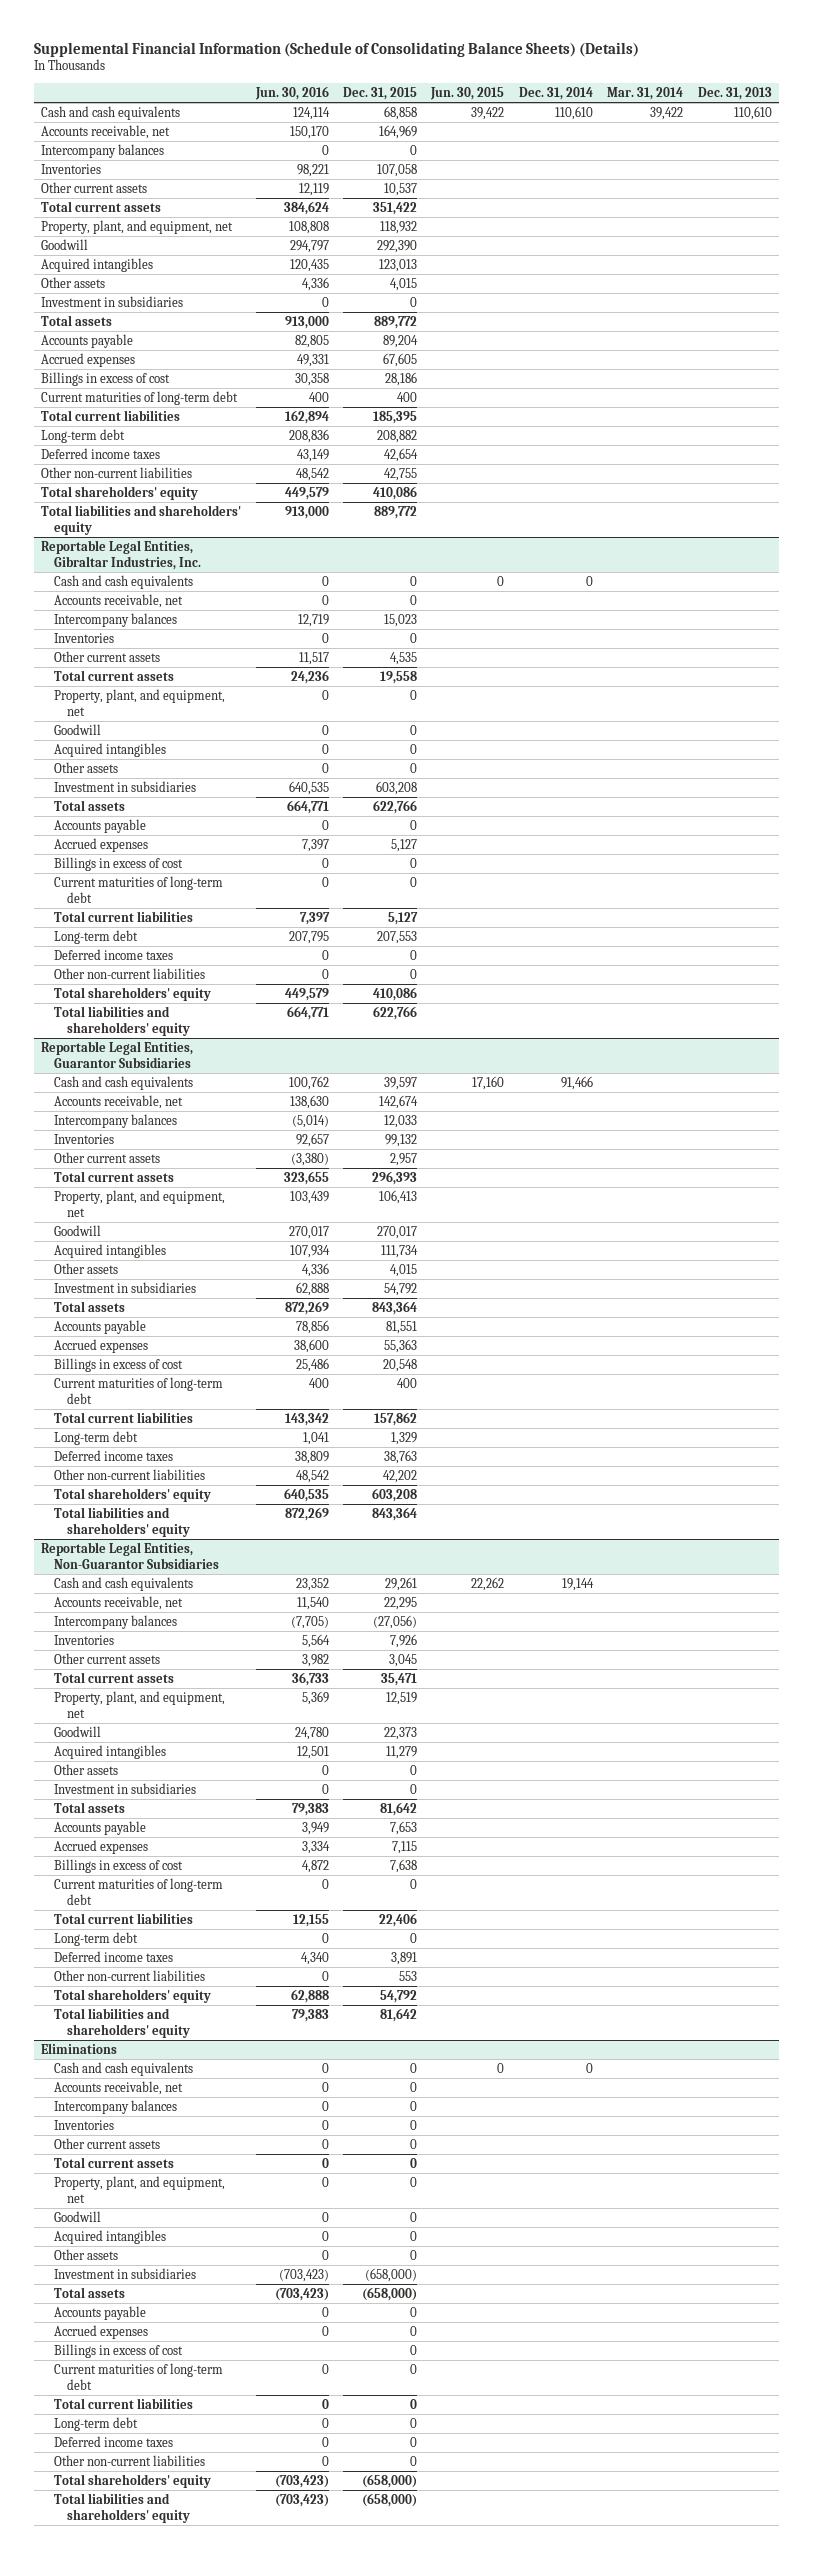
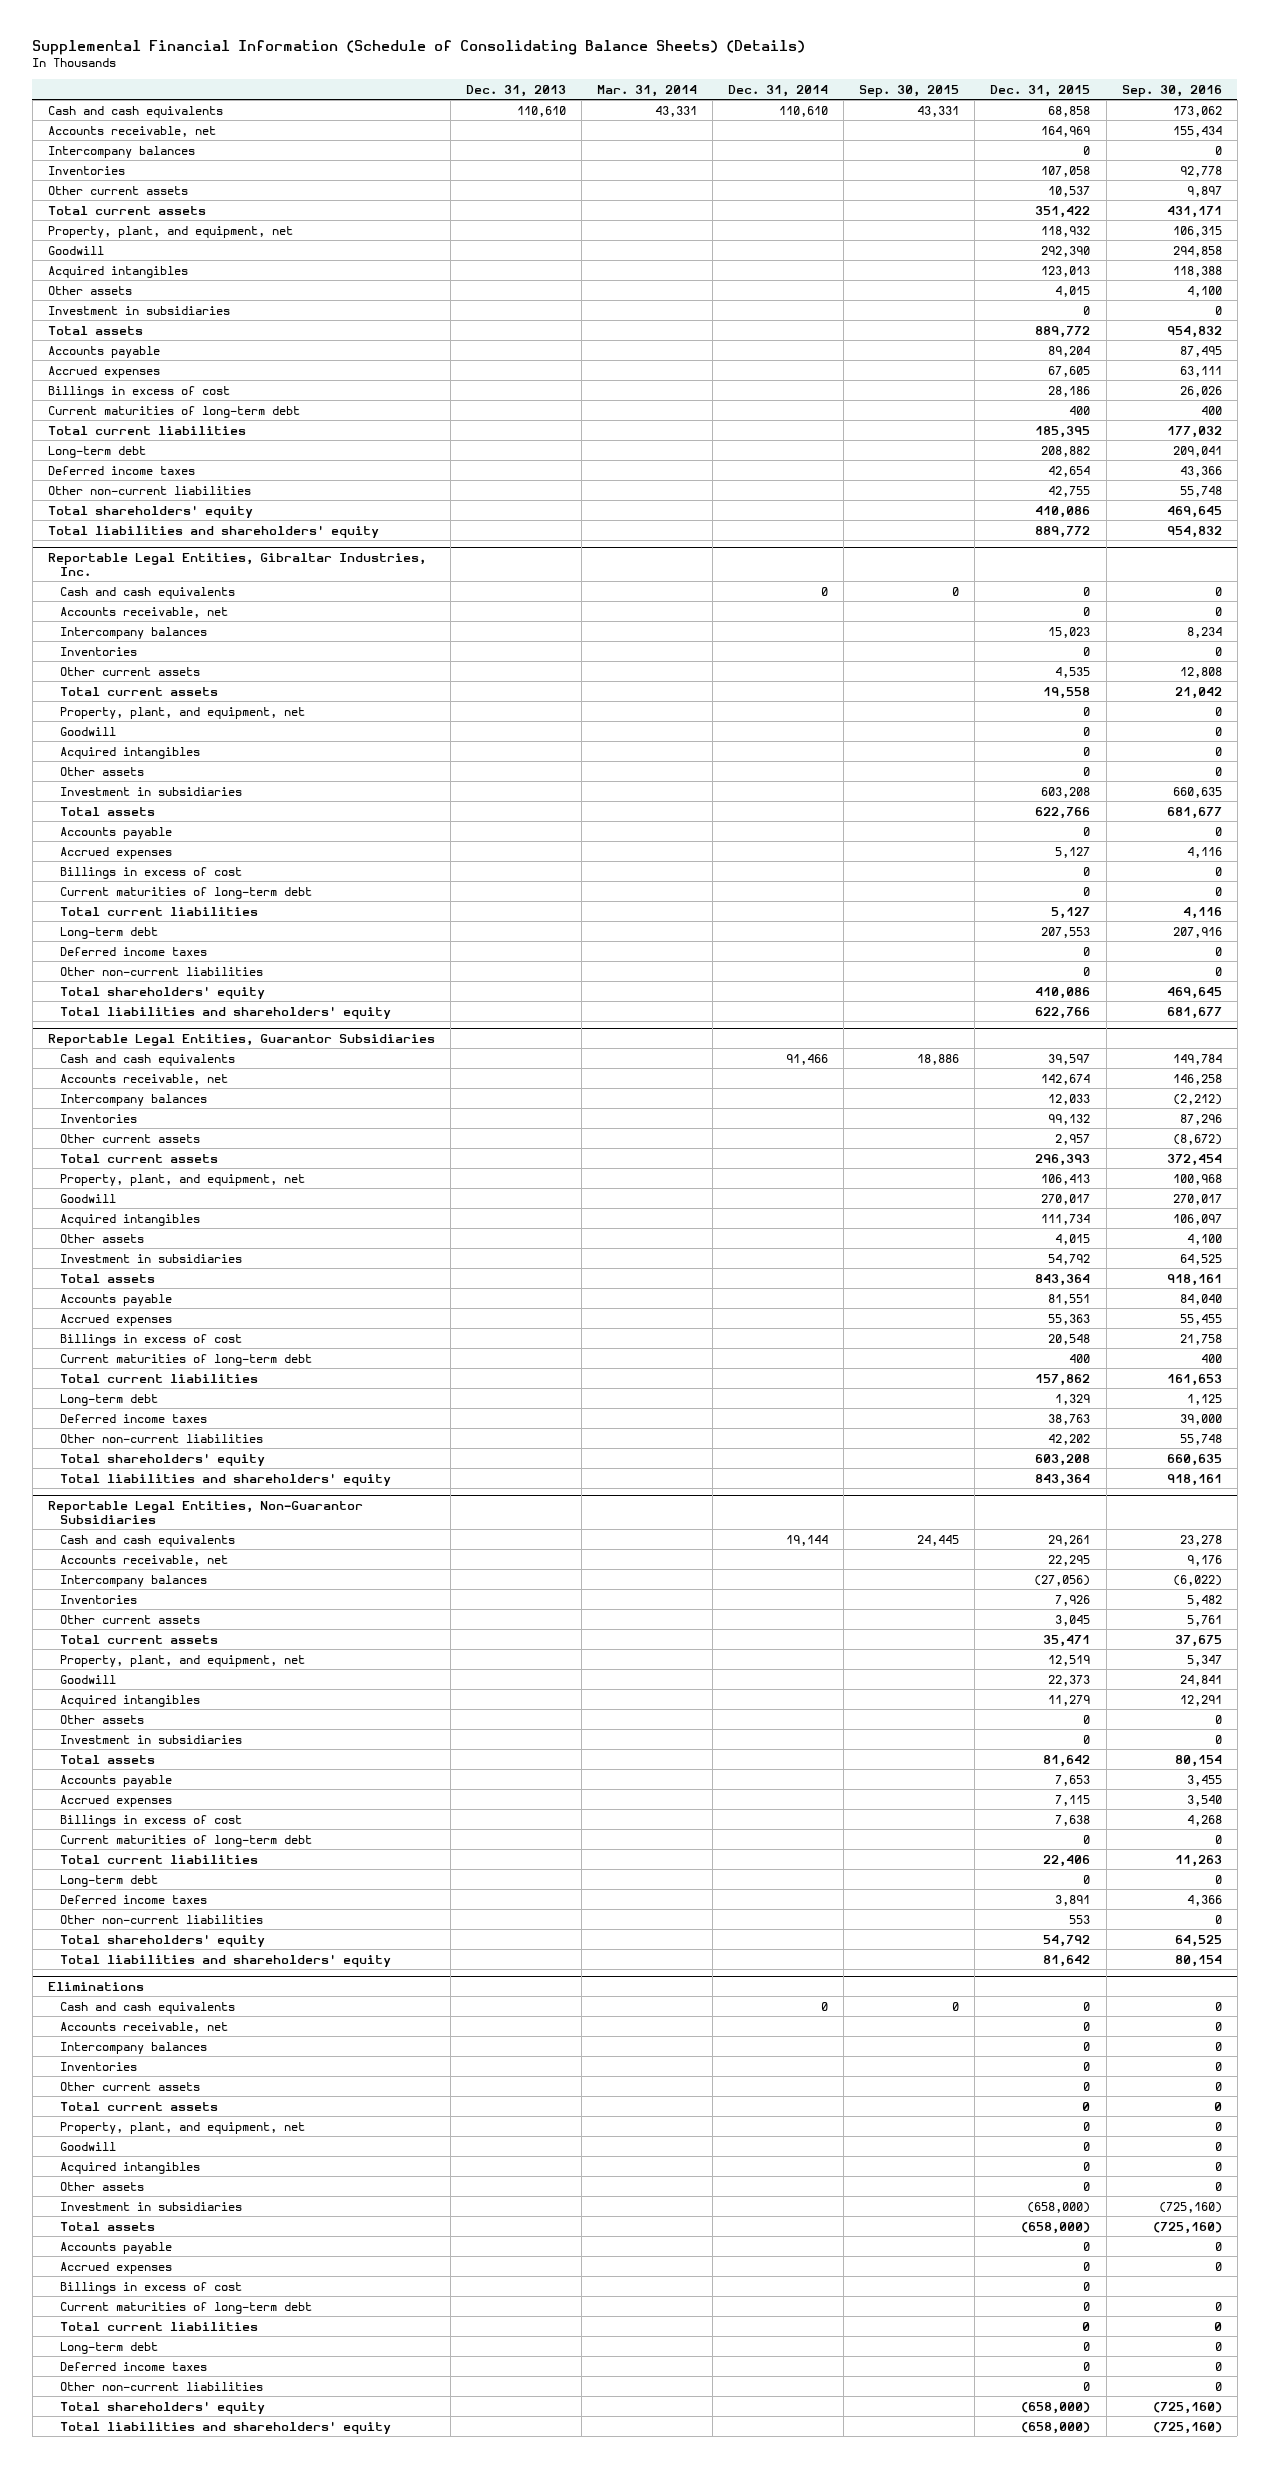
[254,85,329,100] Jun. 30, 2016 -> none
[430,86,505,100] Jun. 30, 2015 -> none
none -> [859,84,960,97] Sep. 30, 2015
none -> [1121,84,1222,97] Sep. 30, 2016
[650,106,684,120] 39,422 -> [655,105,698,117] 43,331

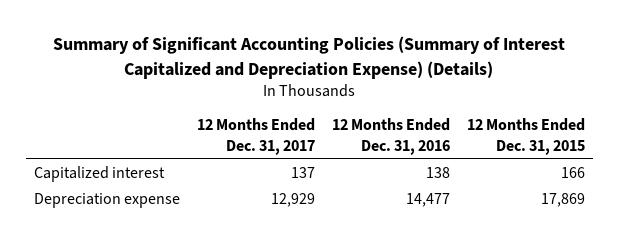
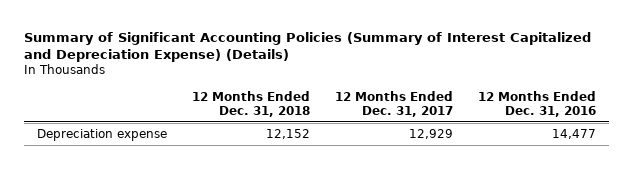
[466,118,585,155] 12 Months Ended Dec. 31, 2015 -> none
none -> [191,90,310,117] 12 Months Ended Dec. 31, 2018
[34,166,166,183] Capitalized interest -> none

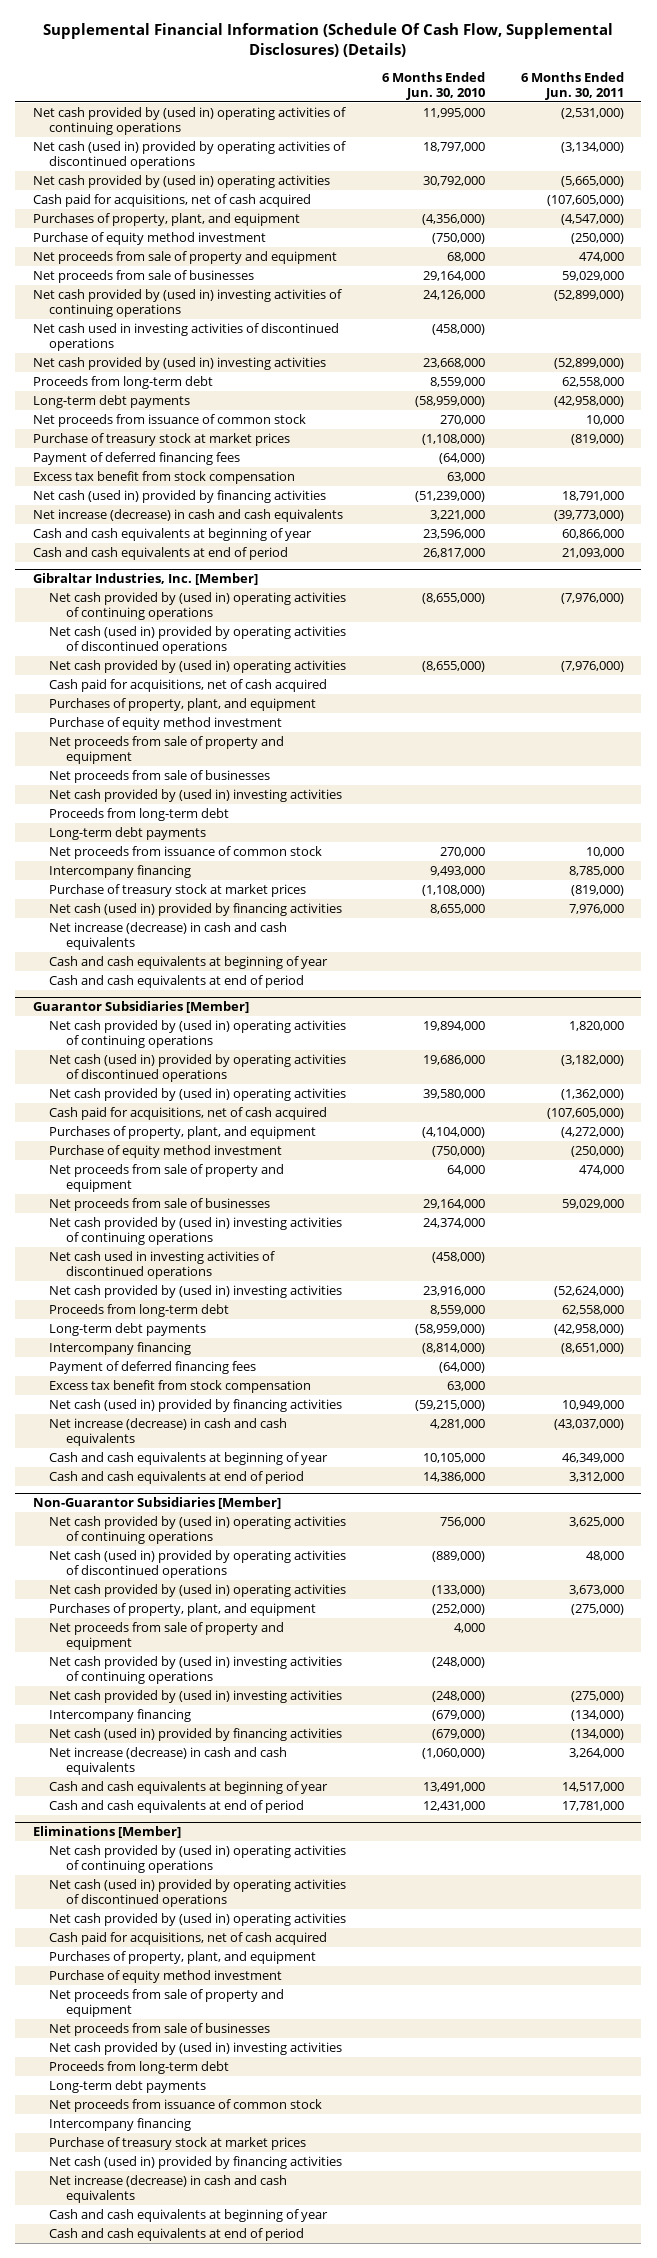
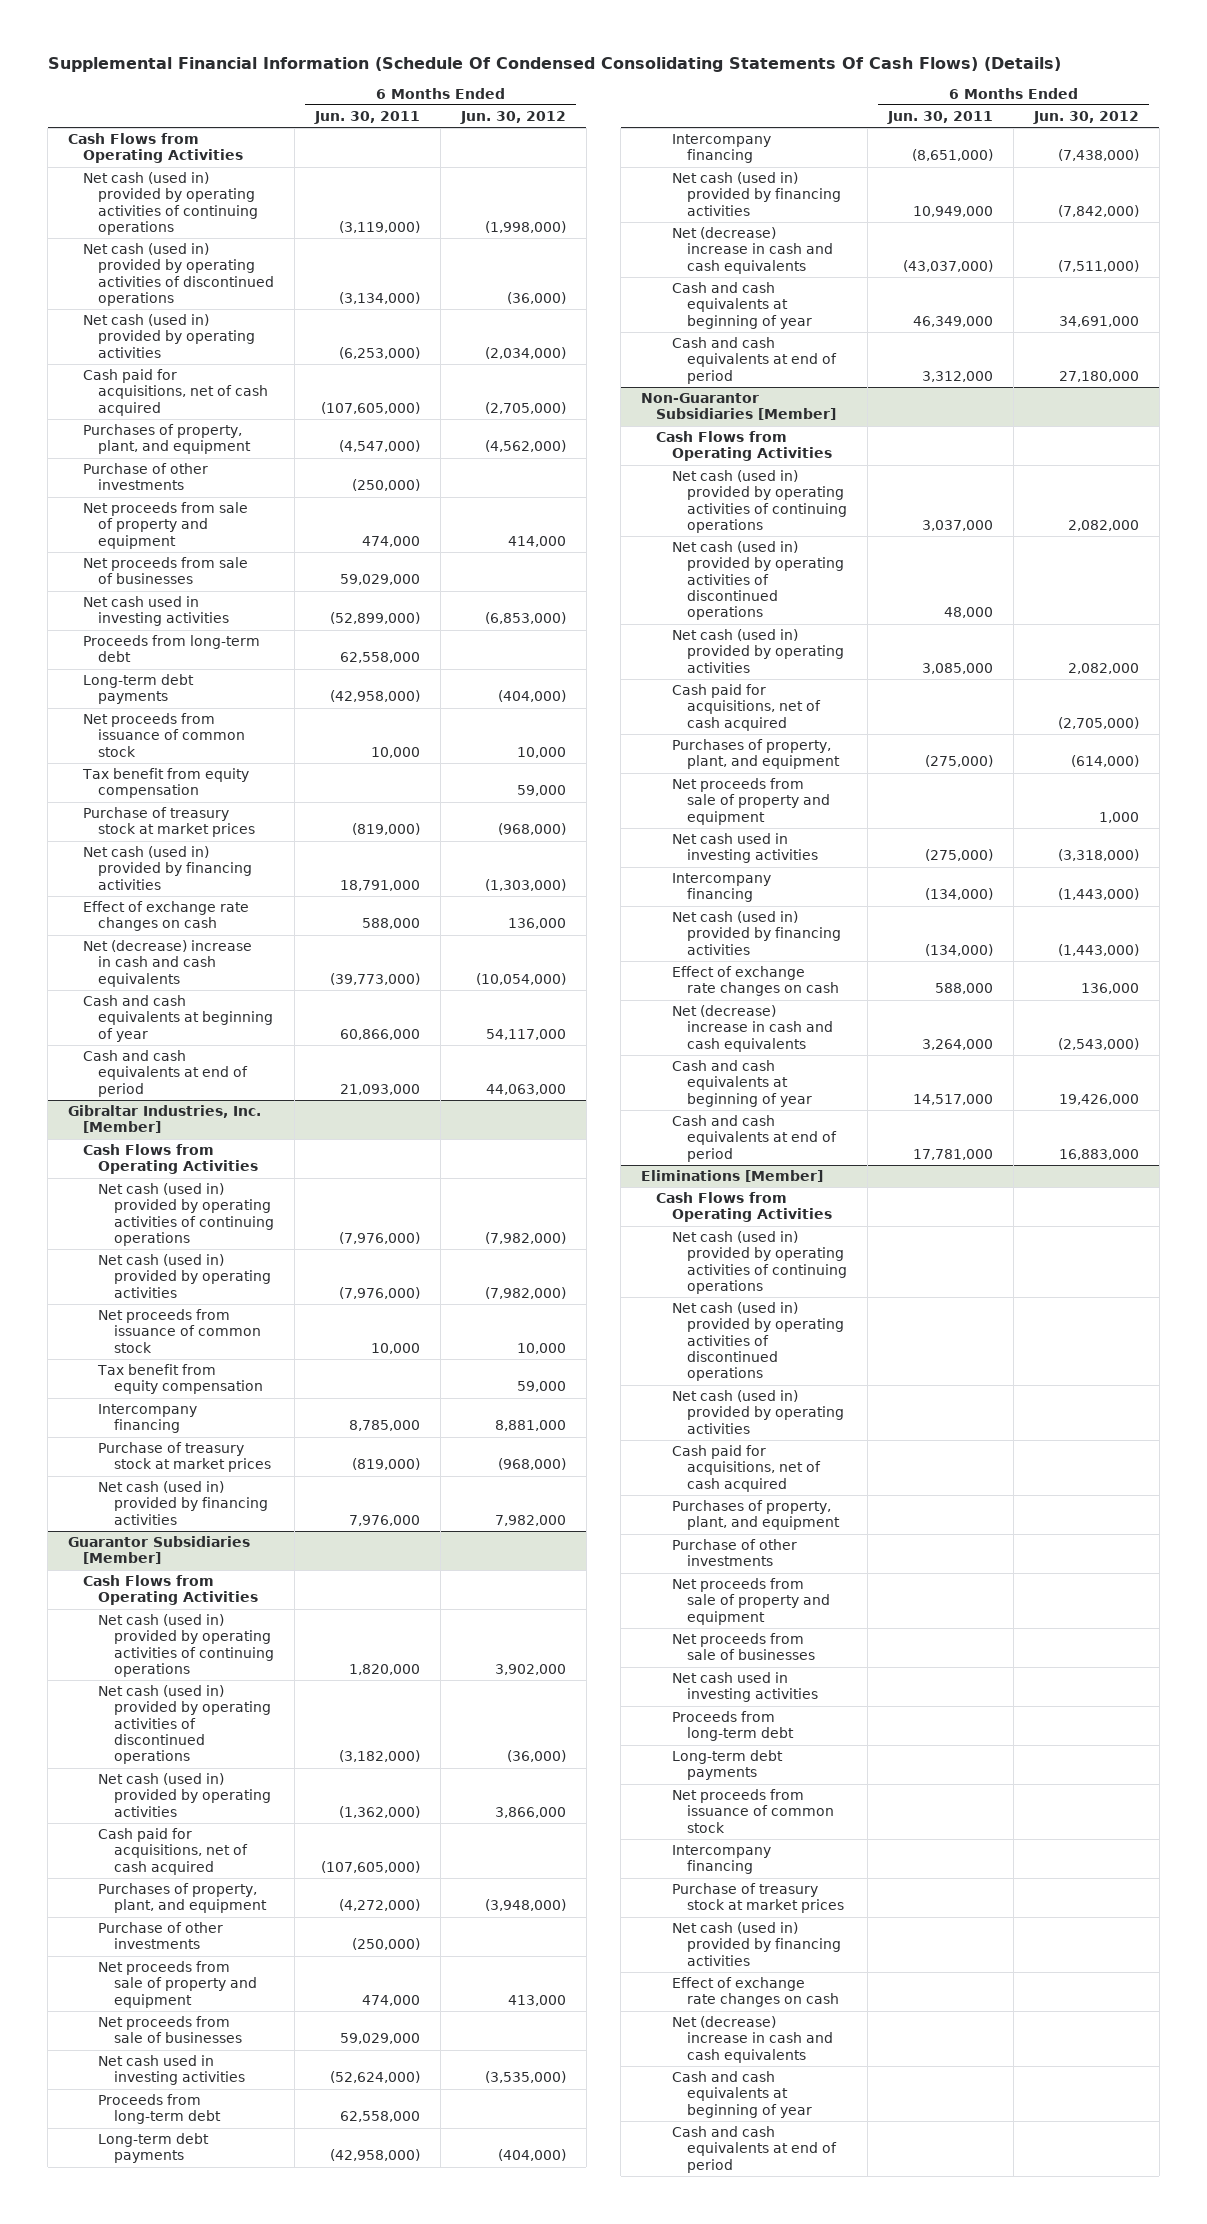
[43,23,614,58] Supplemental Financial Information (Schedule Of Cash Flow, Supplemental Disclosures) (Details) -> [47,56,1061,72] Supplemental Financial Information (Schedule Of Condensed Consolidating Statements Of Cash Flows) (Details)
[382,72,486,101] 6 Months Ended Jun. 30, 2010 -> none
none -> [459,110,566,124] Jun. 30, 2012
none -> [67,133,244,164] Cash Flows from Operating Activities
[33,106,347,135] Net cash provided by (used in) operating activities of continuing operations -> [83,172,259,236] Net cash (used in) provided by operating activities of continuing operations
[560,107,624,119] (2,531,000) -> [339,221,421,234] (3,119,000)
[33,174,331,188] Net cash provided by (used in) operating activities -> [83,314,256,358] Net cash (used in) provided by operating activities
[560,175,624,187] (5,665,000) -> [339,346,421,359] (6,253,000)
[33,231,267,245] Purchase of equity method investment -> [83,463,209,491] Purchase of other investments
[33,288,343,317] Net cash provided by (used in) investing activities of continuing operations -> none
[33,322,340,351] Net cash used in investing activities of discontinued operations -> none
[33,356,327,370] Net cash provided by (used in) investing activities -> [83,596,230,627] Net cash used in investing activities
none -> [82,768,250,799] Tax benefit from equity compensation
[33,451,241,465] Payment of deferred financing fees -> none
[33,470,296,484] Excess tax benefit from stock compensation -> none
none -> [83,901,250,932] Effect of exchange rate changes on cash
[33,508,344,522] Net increase (decrease) in cash and cash equivalents -> [83,940,253,987] Net (decrease) increase in cash and cash equivalents
[49,625,347,654] Net cash (used in) provided by operating activities of discontinued operations -> none
[49,678,328,692] Cash paid for acquisitions, net of cash acquired -> none
[49,697,317,711] Purchases of property, plant, and equipment -> none
[49,716,283,730] Purchase of equity method investment -> none
[49,735,285,764] Net proceeds from sale of property and equipment -> none
[49,769,271,783] Net proceeds from sale of businesses -> none
[49,788,343,802] Net cash provided by (used in) investing activities -> none
[49,807,230,821] Proceeds from long-term debt -> none
[49,826,207,840] Long-term debt payments -> none
none -> [83,1144,259,1175] Cash Flows from Operating Activities
[49,591,347,620] Net cash provided by (used in) operating activities of continuing operations -> [98,1183,274,1247] Net cash (used in) provided by operating activities of continuing operations
[49,659,347,673] Net cash provided by (used in) operating activities -> [98,1254,271,1298] Net cash (used in) provided by operating activities
none -> [97,1364,263,1395] Tax benefit from equity compensation
[49,921,288,950] Net increase (decrease) in cash and cash equivalents -> none
[49,955,329,969] Cash and cash equivalents at beginning of year -> none
[49,974,305,988] Cash and cash equivalents at end of period -> none
none -> [83,1575,259,1606] Cash Flows from Operating Activities
[49,1019,347,1048] Net cash provided by (used in) operating activities of continuing operations -> [98,1614,274,1678] Net cash (used in) provided by operating activities of continuing operations
[49,1087,347,1101] Net cash provided by (used in) operating activities -> [98,1773,271,1817] Net cash (used in) provided by operating activities
[49,1144,283,1158] Purchase of equity method investment -> [98,1922,224,1950] Purchase of other investments
[49,1216,343,1245] Net cash provided by (used in) investing activities of continuing operations -> none
[49,1250,276,1279] Net cash used in investing activities of discontinued operations -> none
[49,1284,343,1298] Net cash provided by (used in) investing activities -> [98,2055,245,2086] Net cash used in investing activities
[49,1360,257,1374] Payment of deferred financing fees -> none
[49,1379,312,1393] Excess tax benefit from stock compensation -> none
[49,1417,288,1446] Net increase (decrease) in cash and cash equivalents -> [671,227,833,274] Net (decrease) increase in cash and cash equivalents
none -> [656,431,832,462] Cash Flows from Operating Activities
[49,1515,347,1544] Net cash provided by (used in) operating activities of continuing operations -> [671,470,847,534] Net cash (used in) provided by operating activities of continuing operations
[568,1516,624,1527] 3,625,000 -> [922,520,994,532] 3,037,000
[49,1583,347,1597] Net cash provided by (used in) operating activities -> [671,629,844,673] Net cash (used in) provided by operating activities
[568,1584,624,1595] 3,673,000 -> [922,662,994,674] 3,085,000
none -> [671,684,821,731] Cash paid for acquisitions, net of cash acquired
[49,1655,343,1684] Net cash provided by (used in) investing activities of continuing operations -> none
[49,1689,343,1703] Net cash provided by (used in) investing activities -> [671,833,818,864] Net cash used in investing activities
none -> [671,966,839,997] Effect of exchange rate changes on cash
[49,1746,288,1775] Net increase (decrease) in cash and cash equivalents -> [671,1005,833,1052] Net (decrease) increase in cash and cash equivalents
none -> [656,1192,832,1223] Cash Flows from Operating Activities
[49,1844,347,1873] Net cash provided by (used in) operating activities of continuing operations -> [671,1231,847,1295] Net cash (used in) provided by operating activities of continuing operations
[49,1912,347,1926] Net cash provided by (used in) operating activities -> [671,1390,844,1434] Net cash (used in) provided by operating activities
[49,1969,283,1983] Purchase of equity method investment -> [671,1539,797,1567] Purchase of other investments
[49,2041,343,2055] Net cash provided by (used in) investing activities -> [671,1672,818,1703] Net cash used in investing activities
none -> [671,1977,839,2008] Effect of exchange rate changes on cash
[49,2174,288,2203] Net increase (decrease) in cash and cash equivalents -> [671,2016,833,2063] Net (decrease) increase in cash and cash equivalents

